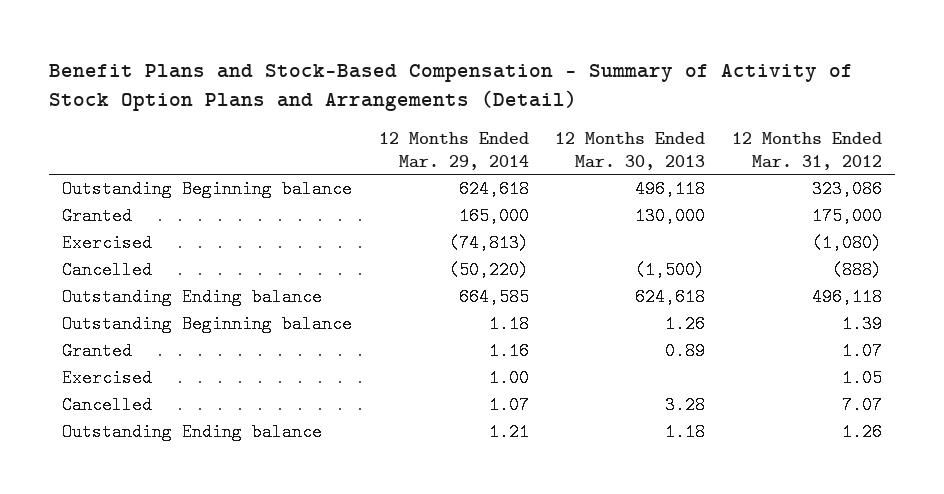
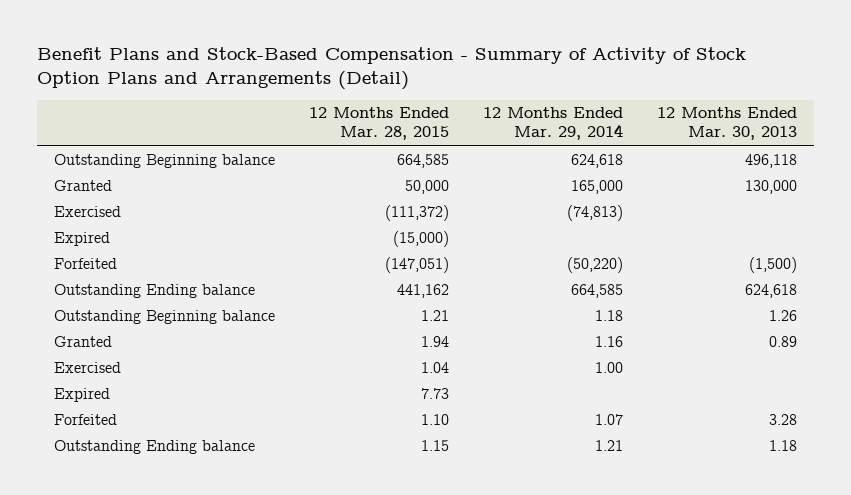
[731,132,882,170] 12 Months Ended Mar. 31, 2012 -> none
none -> [308,107,449,141] 12 Months Ended Mar. 28, 2015
none -> [53,231,110,246] Expired
[61,261,152,280] Cancelled -> [53,257,117,269] Forfeited
none -> [53,387,110,402] Expired
[61,396,152,415] Cancelled -> [53,413,117,425] Forfeited

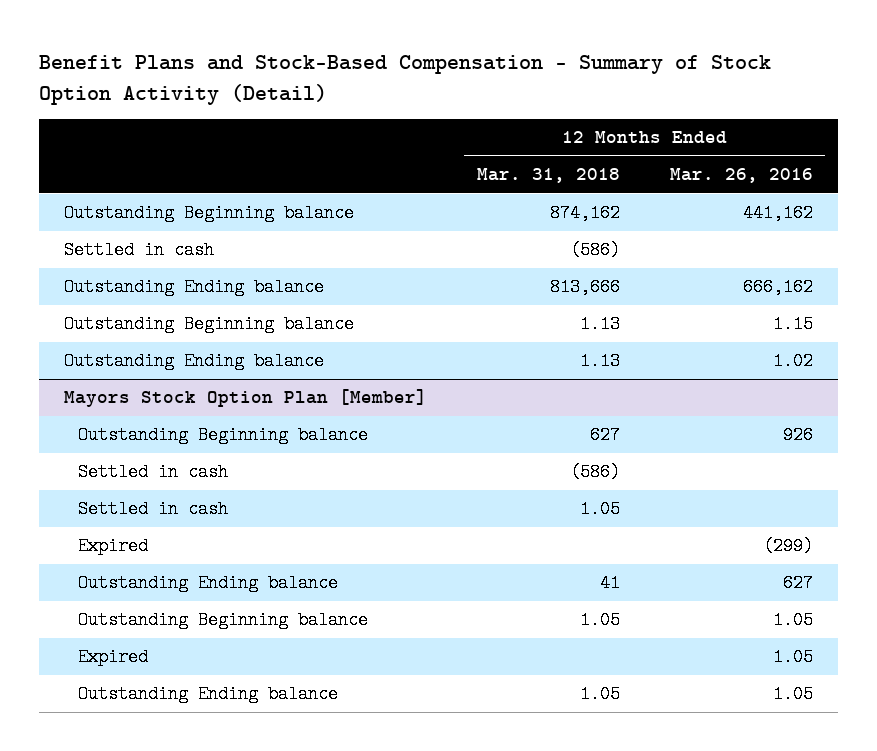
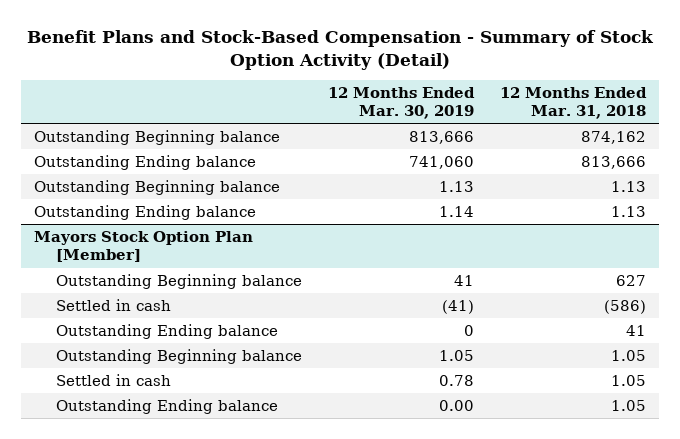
[669,168,813,184] Mar. 26, 2016 -> none
none -> [328,86,476,120] 12 Months Ended Mar. 30, 2019
[64,241,215,260] Settled in cash -> none
[78,537,149,556] Expired -> none
[78,648,149,667] Expired -> none
[78,500,229,519] Settled in cash -> [56,373,172,386] Settled in cash

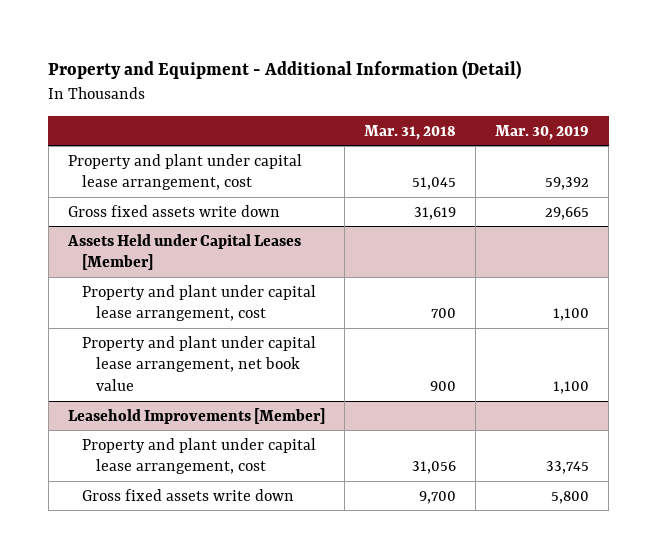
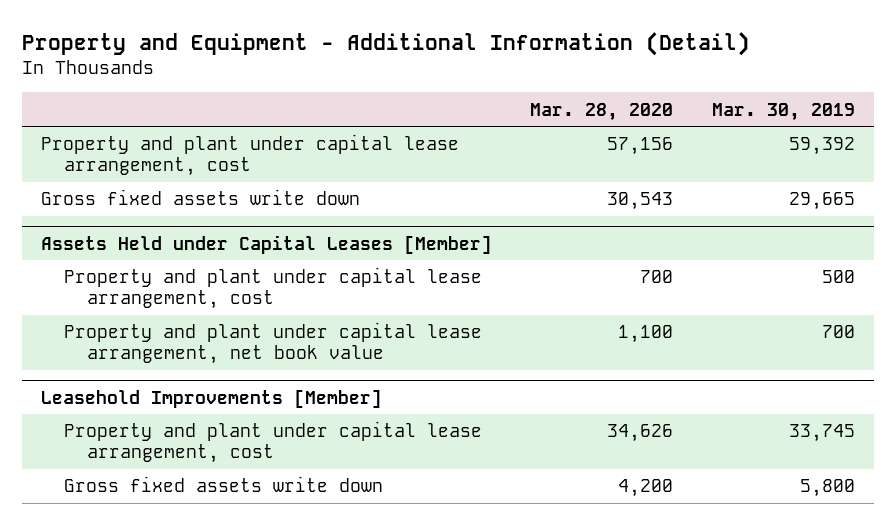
[363,124,456,140] Mar. 31, 2018 -> none
none -> [530,102,674,121] Mar. 28, 2020
[553,308,590,322] 1,100 -> [821,270,855,284] 500
[553,381,590,395] 1,100 -> [821,325,855,339] 700

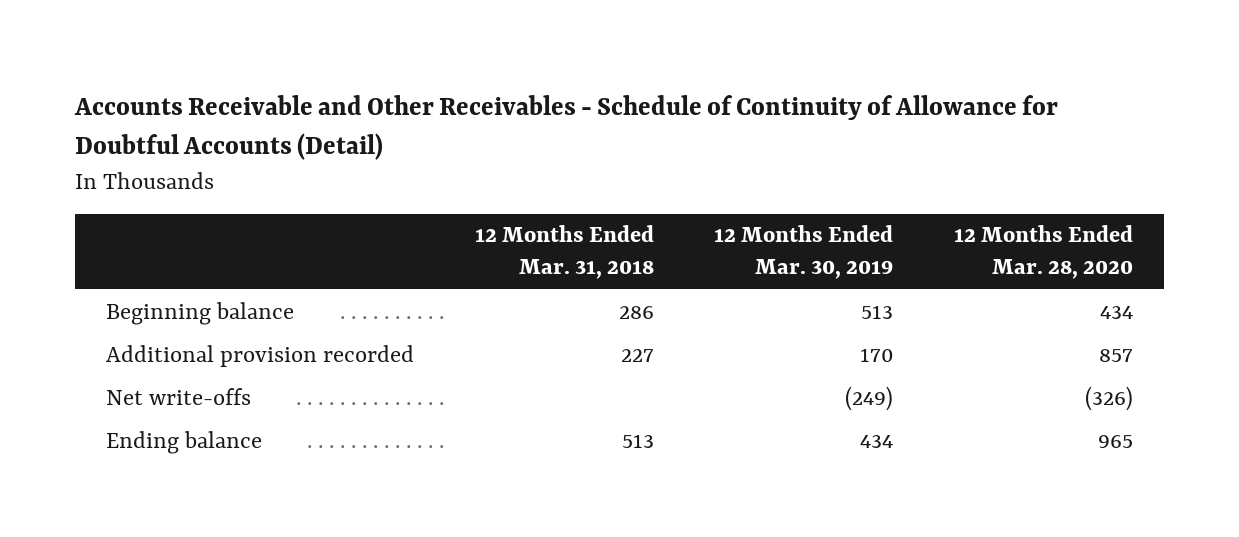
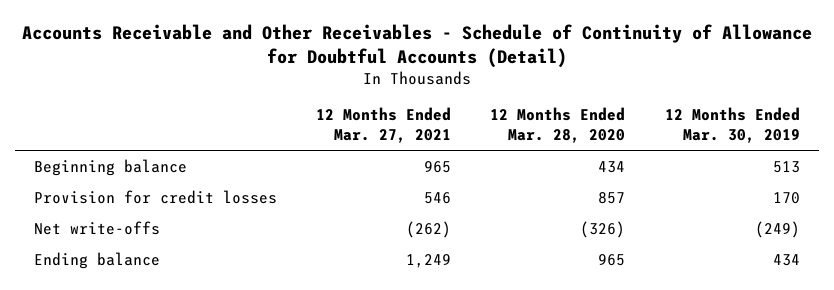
[474,225,654,280] 12 Months Ended Mar. 31, 2018 -> none
none -> [316,107,452,144] 12 Months Ended Mar. 27, 2021
[105,344,414,367] Additional provision recorded -> [34,189,278,204] Provision for credit losses

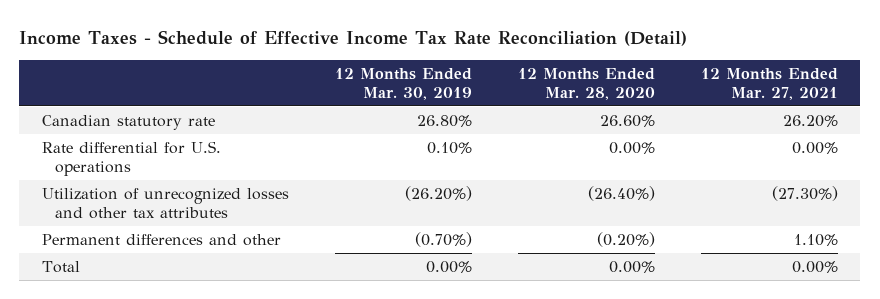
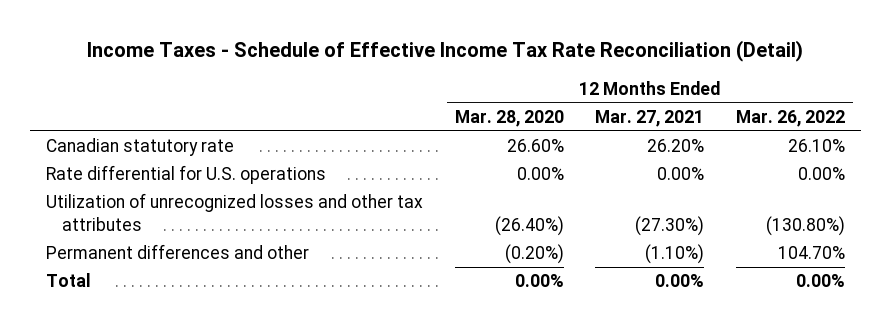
[335,67,473,100] 12 Months Ended Mar. 30, 2019 -> none
none -> [735,110,845,128] Mar. 26, 2022
[793,234,838,247] 1.10% -> [645,244,705,265] (1.10%)

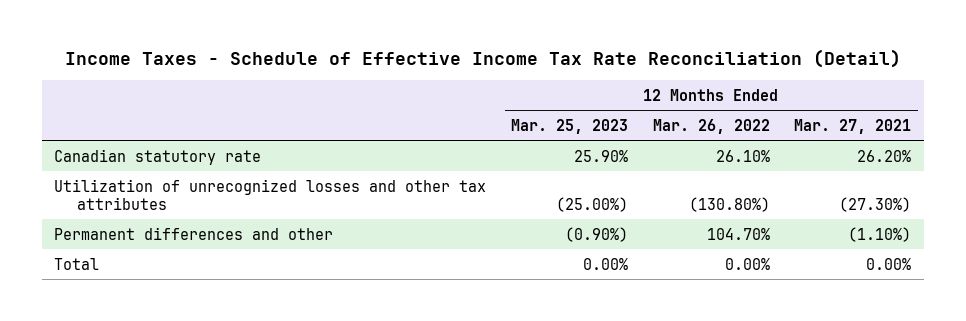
[454,110,564,128] Mar. 28, 2020 -> none
none -> [511,118,629,134] Mar. 25, 2023
[46,165,327,185] Rate differential for U.S. operations -> none

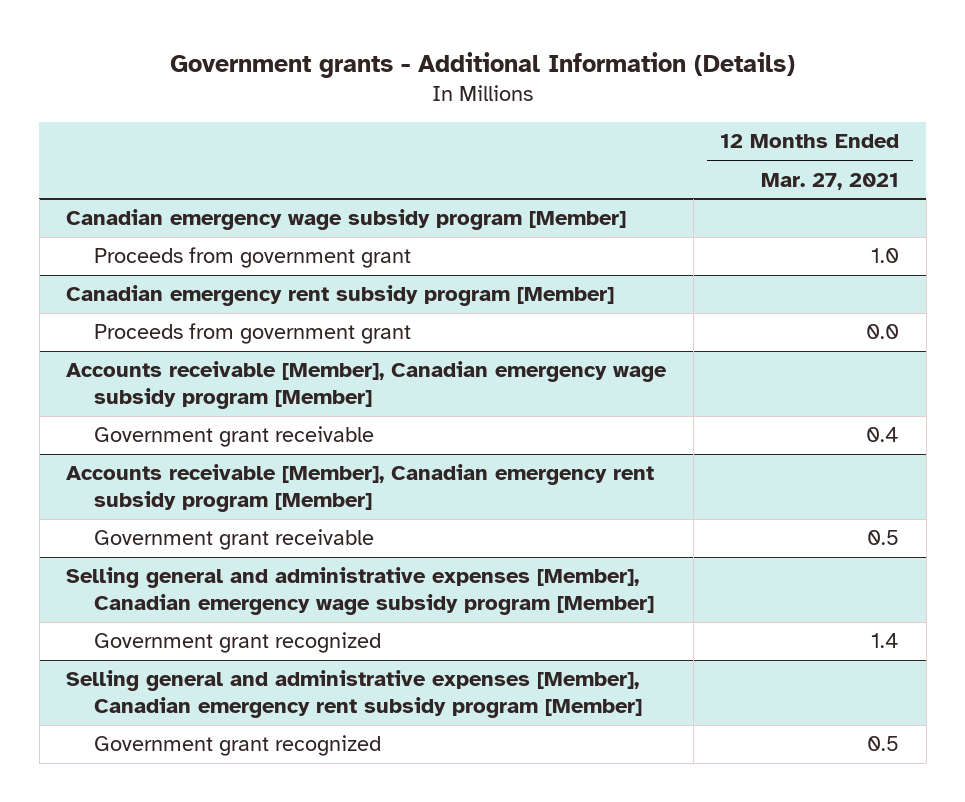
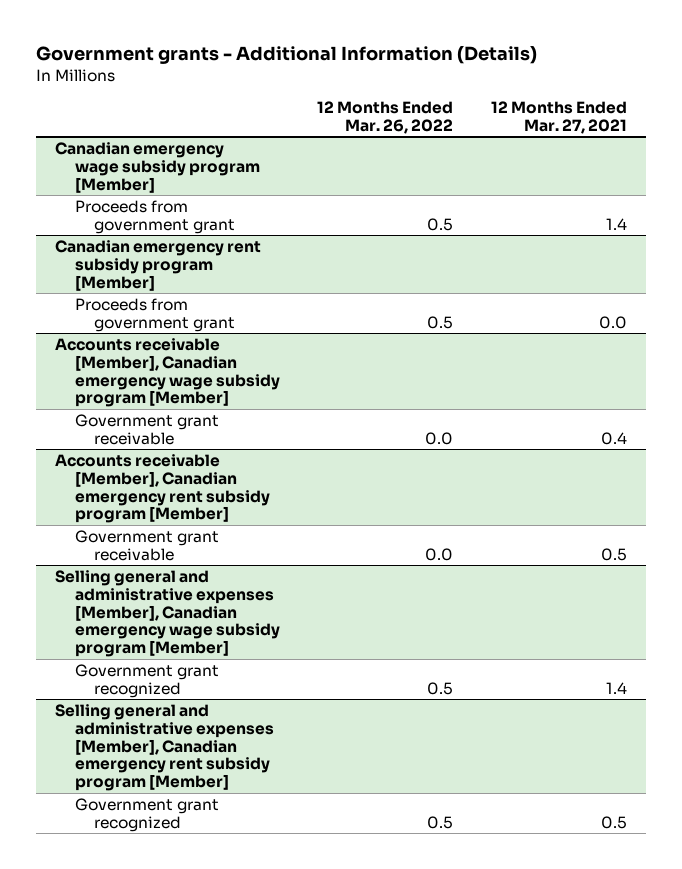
none -> [317,100,454,134] 12 Months Ended Mar. 26, 2022
[871,248,900,264] 1.0 -> [606,217,628,230] 1.4

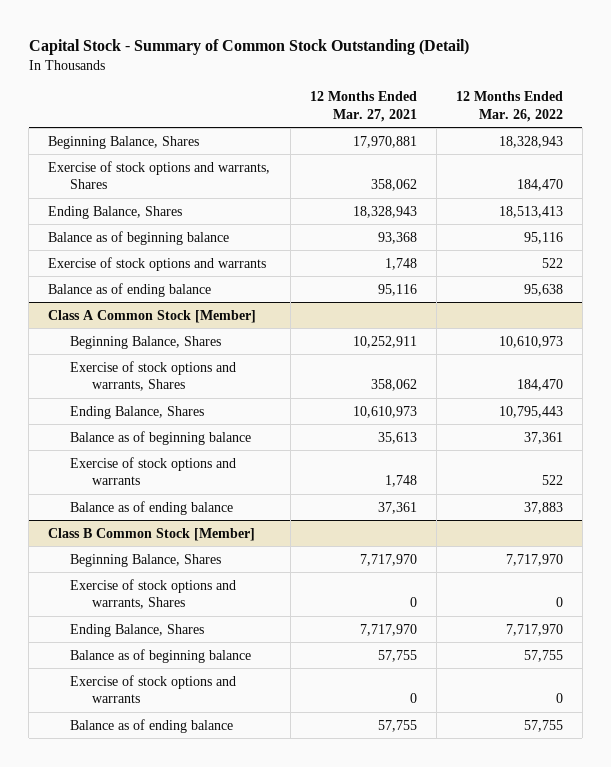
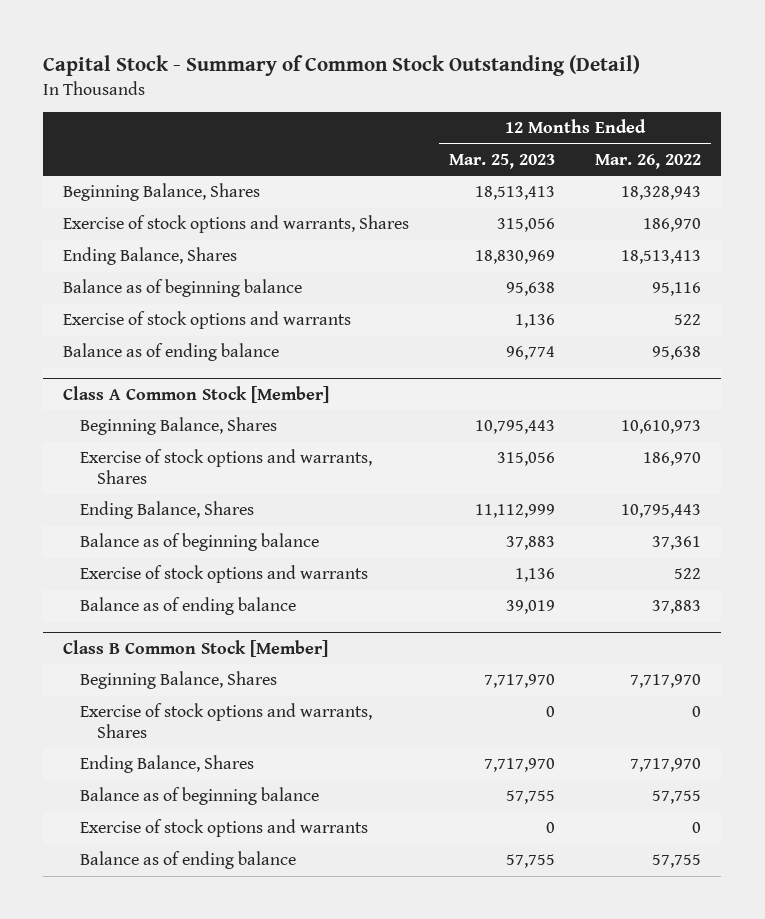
[309,91,417,122] 12 Months Ended Mar. 27, 2021 -> none
none -> [449,154,556,170] Mar. 25, 2023
[516,179,563,192] 184,470 -> [643,218,702,233] 186,970
[516,379,563,392] 184,470 -> [643,452,702,467] 186,970

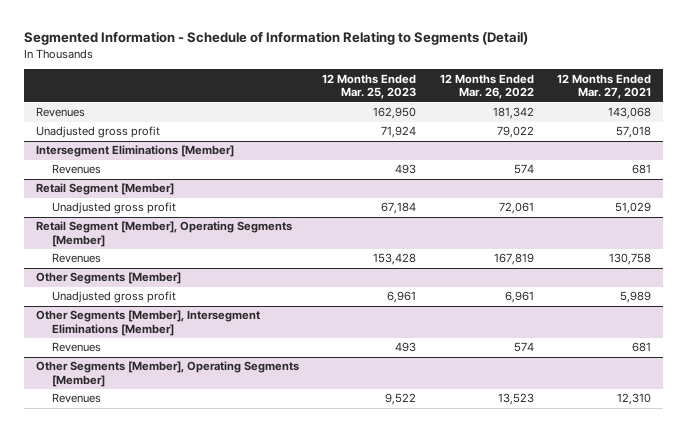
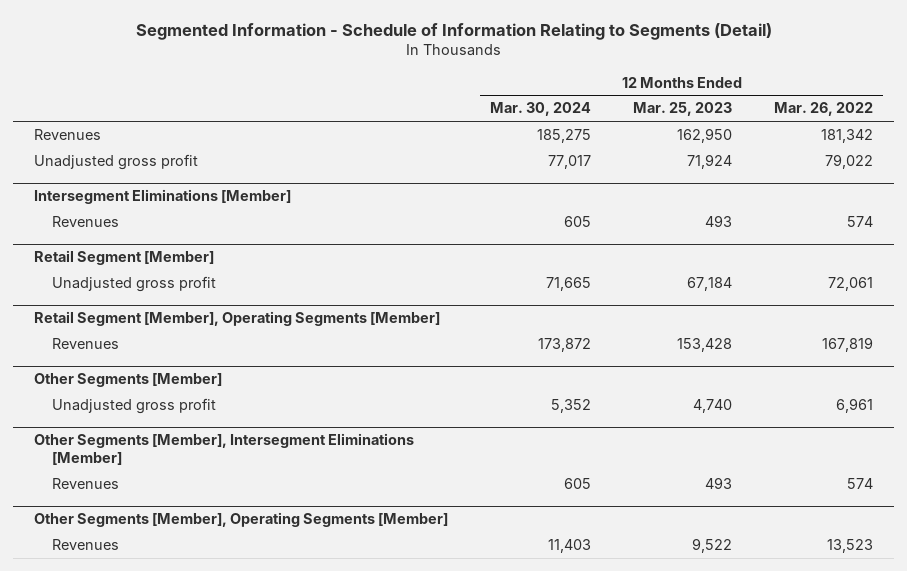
[556,73,651,100] 12 Months Ended Mar. 27, 2021 -> none
none -> [490,102,592,117] Mar. 30, 2024
[387,291,417,304] 6,961 -> [693,399,733,414] 4,740

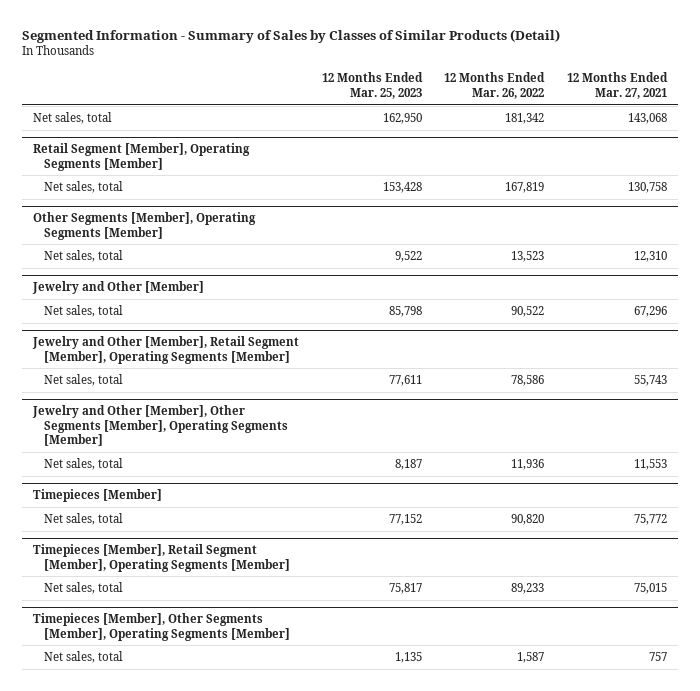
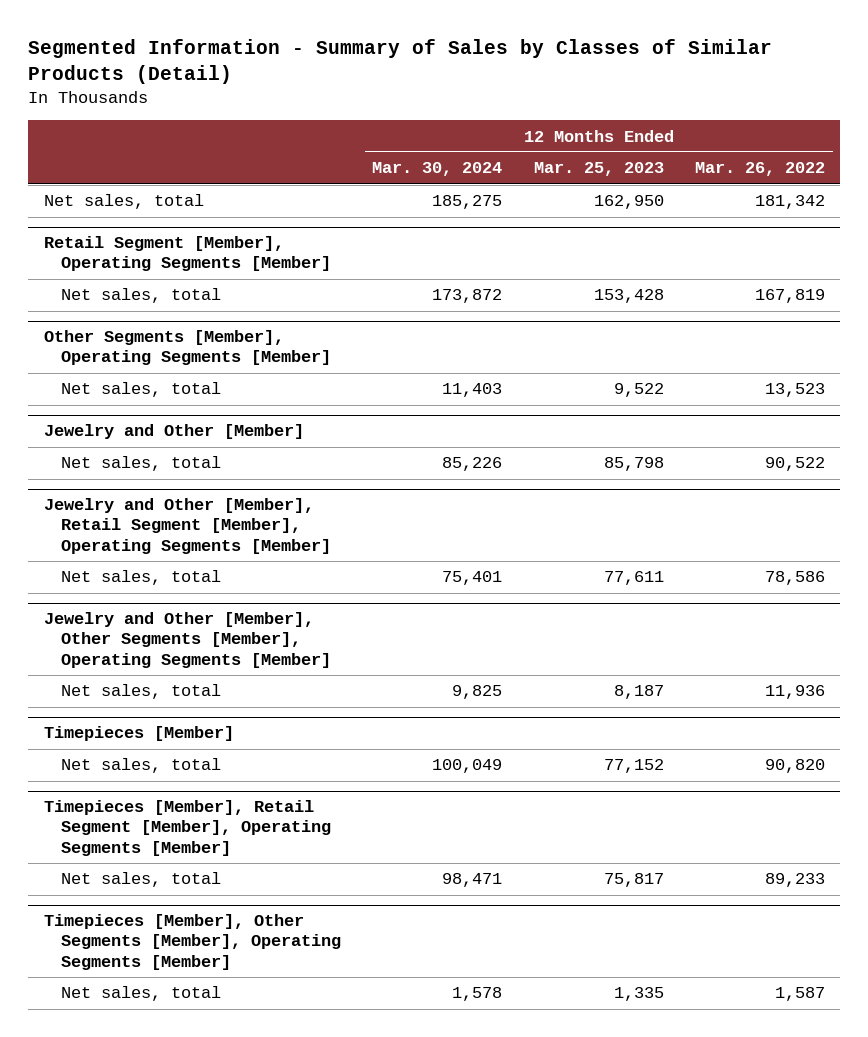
[566,72,668,100] 12 Months Ended Mar. 27, 2021 -> none
none -> [372,162,503,177] Mar. 30, 2024
[394,651,422,663] 1,135 -> [613,987,664,1002] 1,335

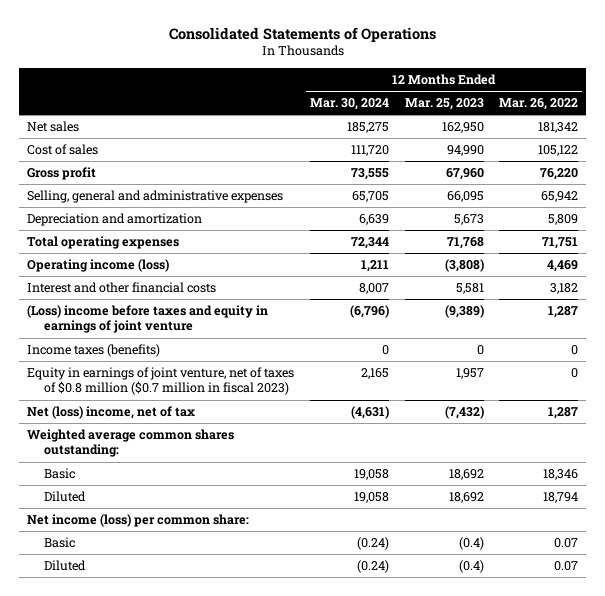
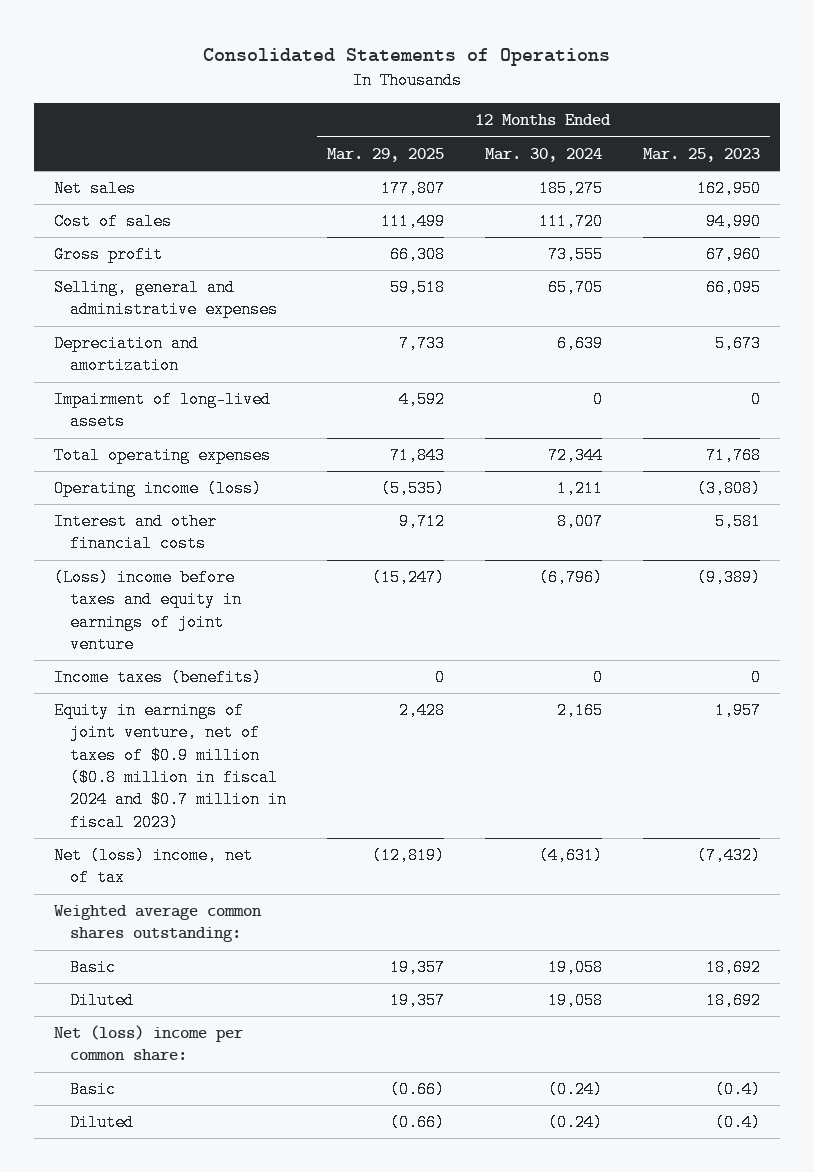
[499,98,579,111] Mar. 26, 2022 -> none
none -> [326,147,444,162] Mar. 29, 2025
none -> [54,391,272,431] Impairment of long-lived assets
[27,367,295,396] Equity in earnings of joint venture, net of taxes of $0.8 million ($0.7 million in fiscal 2023) -> [54,702,287,831] Equity in earnings of joint venture, net of taxes of $0.9 million ($0.8 million in fiscal 2024 and $0.7 million in fiscal 2023)
[27,514,250,528] Net income (loss) per common share: -> [54,1025,244,1062] Net (loss) income per common share:

